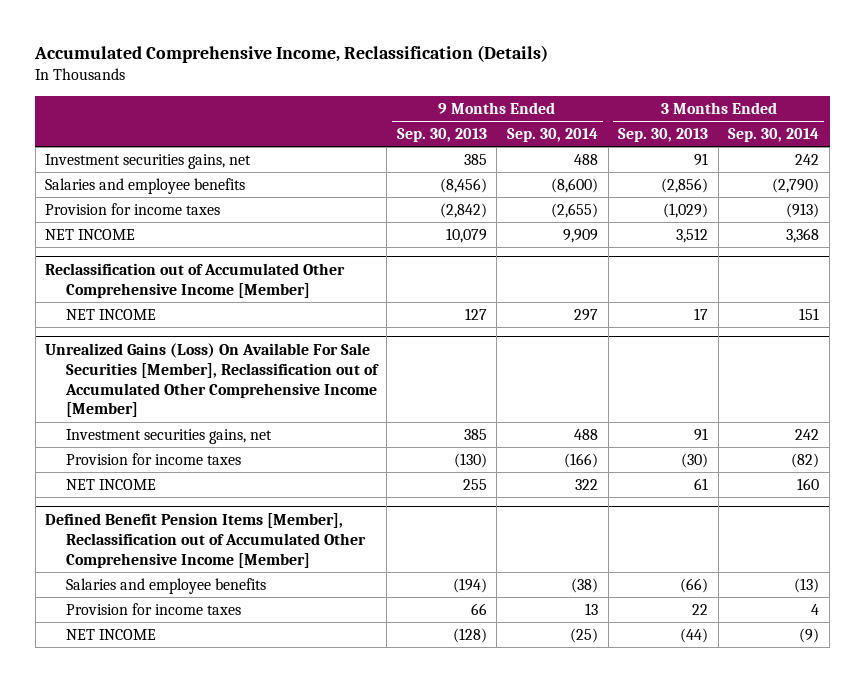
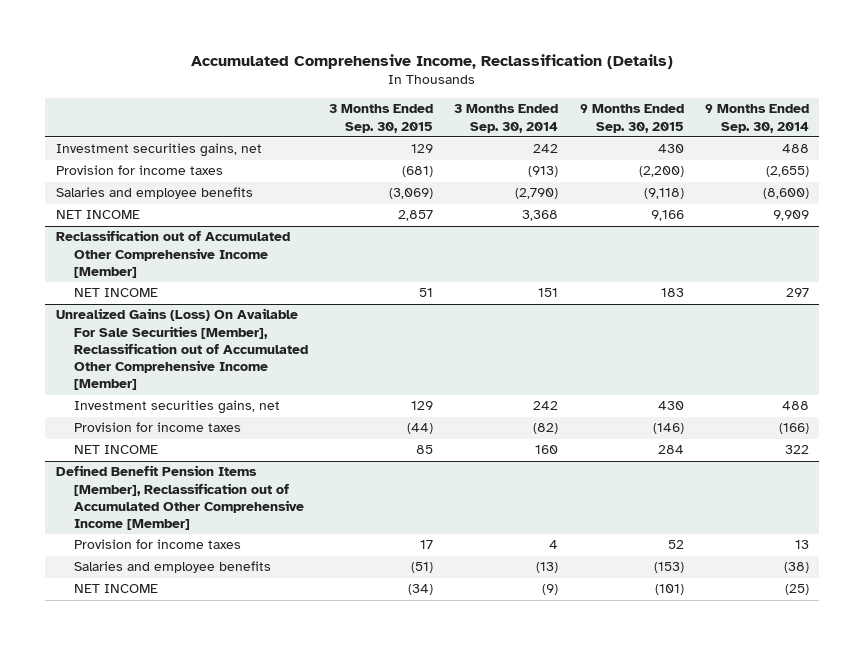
[396,127,487,142] Sep. 30, 2013 -> none
[618,127,709,142] Sep. 30, 2013 -> none
none -> [329,104,434,133] 3 Months Ended Sep. 30, 2015
none -> [579,104,684,133] 9 Months Ended Sep. 30, 2015
[45,177,246,194] Salaries and employee benefits -> [55,187,253,200] Salaries and employee benefits
[65,577,266,594] Salaries and employee benefits -> [74,561,272,574] Salaries and employee benefits

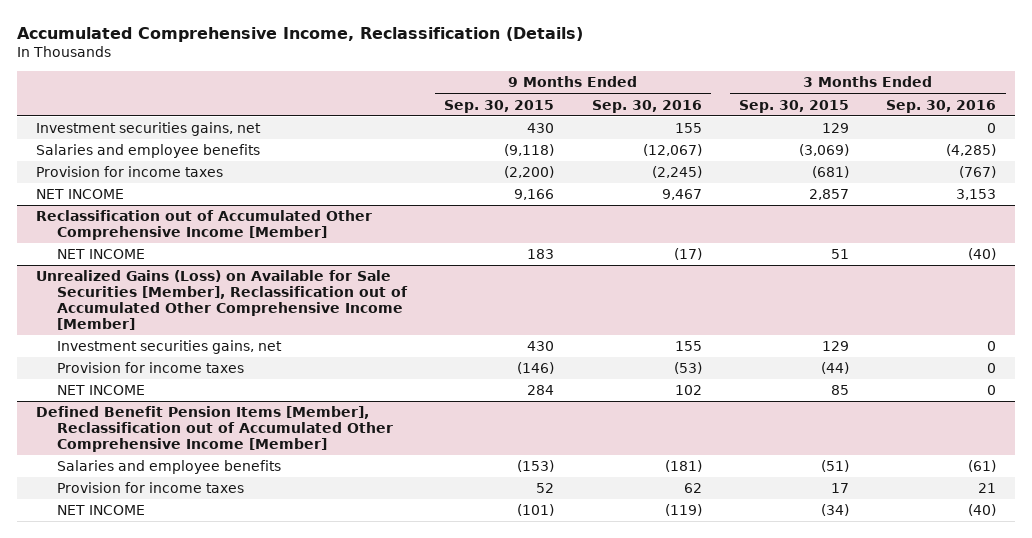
[454,104,559,133] 3 Months Ended Sep. 30, 2014 -> none
[704,104,809,133] 9 Months Ended Sep. 30, 2014 -> none
none -> [591,99,702,113] Sep. 30, 2016
none -> [886,99,997,113] Sep. 30, 2016
[55,165,223,176] Provision for income taxes -> [36,166,224,178] Provision for income taxes
[55,308,309,391] Unrealized Gains (Loss) On Available For Sale Securities [Member], Reclassification out of Accumulated Other Comprehensive Income [Member] -> [36,270,408,331] Unrealized Gains (Loss) on Available for Sale Securities [Member], Reclassification out of Accumulated Other Comprehensive Income [Member]
[74,539,242,550] Provision for income taxes -> [56,482,244,494] Provision for income taxes

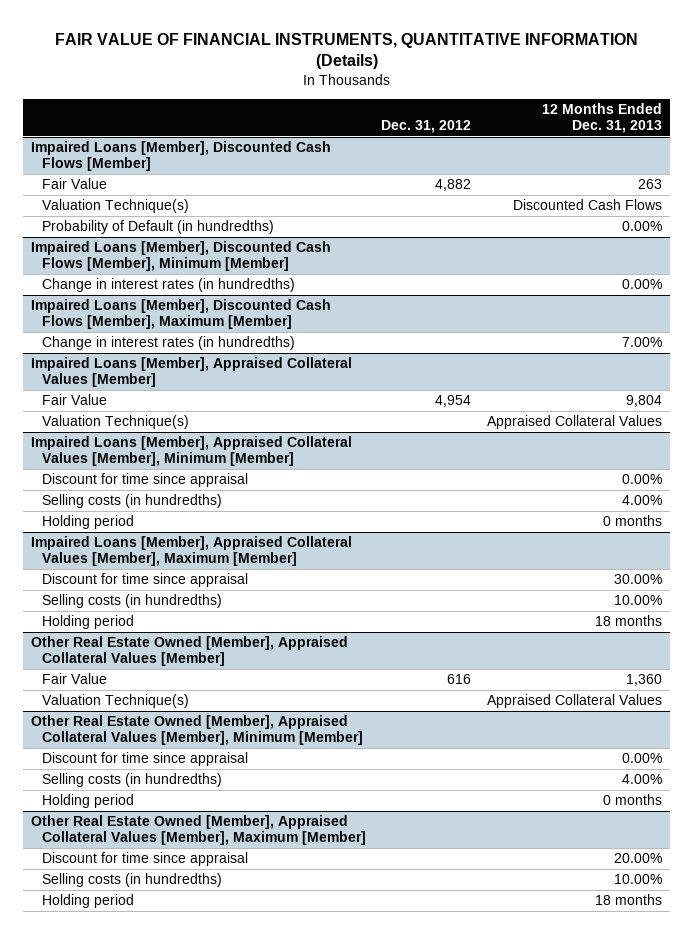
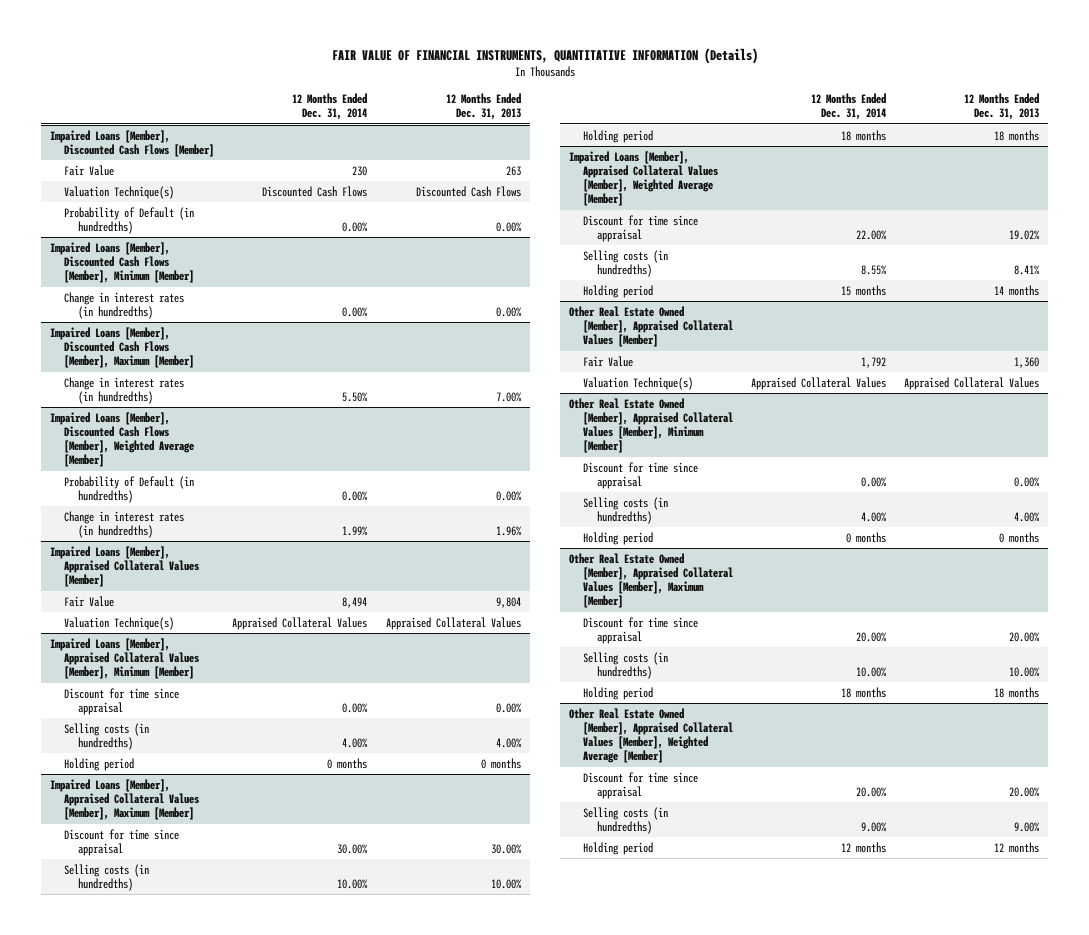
[381,120,472,134] Dec. 31, 2012 -> none
none -> [292,93,368,121] 12 Months Ended Dec. 31, 2014
none -> [50,411,195,468] Impaired Loans [Member], Discounted Cash Flows [Member], Weighted Average [Member]
none -> [64,475,195,503] Probability of Default (in hundredths)
none -> [64,510,185,538] Change in interest rates (in hundredths)
none -> [568,150,718,207] Impaired Loans [Member], Appraised Collateral Values [Member], Weighted Average [Member]
none -> [582,214,698,242] Discount for time since appraisal
none -> [582,249,668,277] Selling costs (in hundredths)
none -> [582,284,653,298] Holding period
none -> [568,707,733,764] Other Real Estate Owned [Member], Appraised Collateral Values [Member], Weighted Average [Member]
none -> [582,771,698,799] Discount for time since appraisal
none -> [582,806,668,834] Selling costs (in hundredths)
none -> [582,841,653,855] Holding period

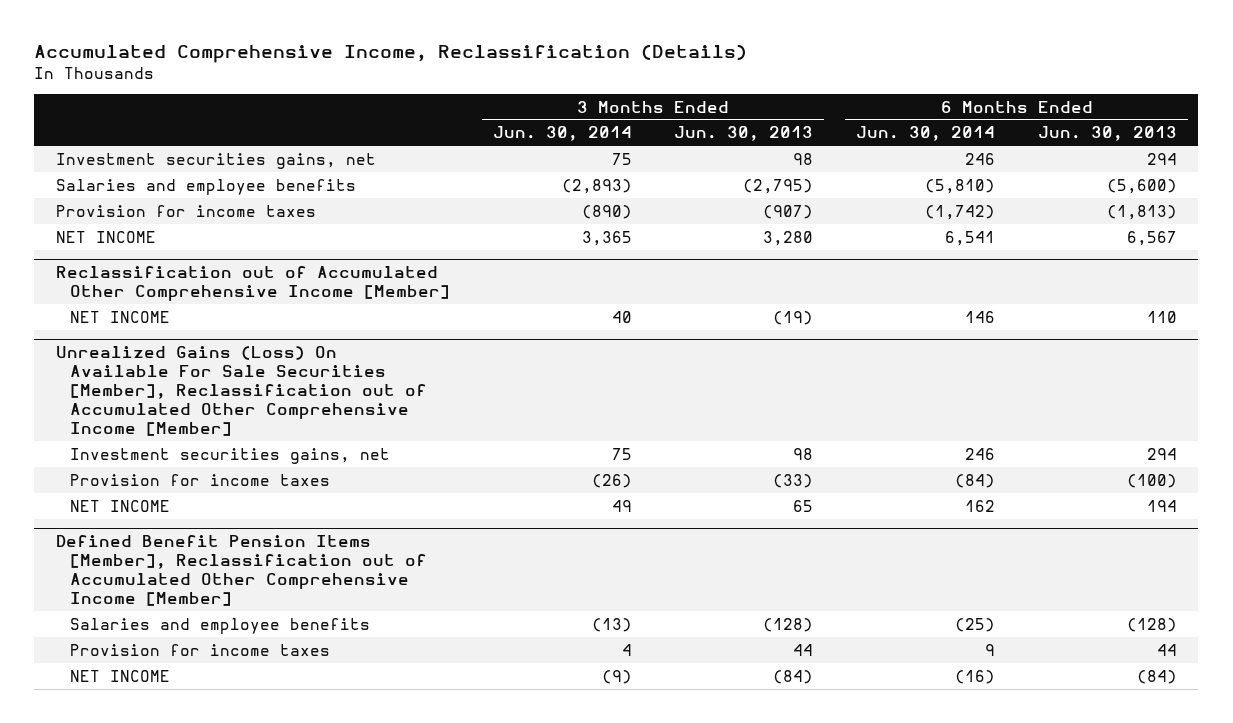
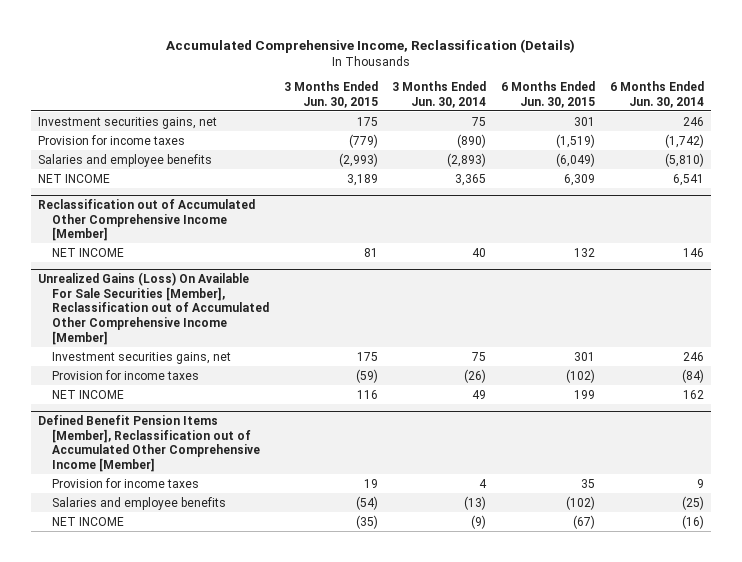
[674,126,814,142] Jun. 30, 2013 -> none
[1038,126,1178,142] Jun. 30, 2013 -> none
none -> [283,81,378,108] 3 Months Ended Jun. 30, 2015
none -> [500,81,595,108] 6 Months Ended Jun. 30, 2015
[55,178,356,195] Salaries and employee benefits -> [38,153,213,167] Salaries and employee benefits
[69,617,370,634] Salaries and employee benefits -> [51,496,226,510] Salaries and employee benefits

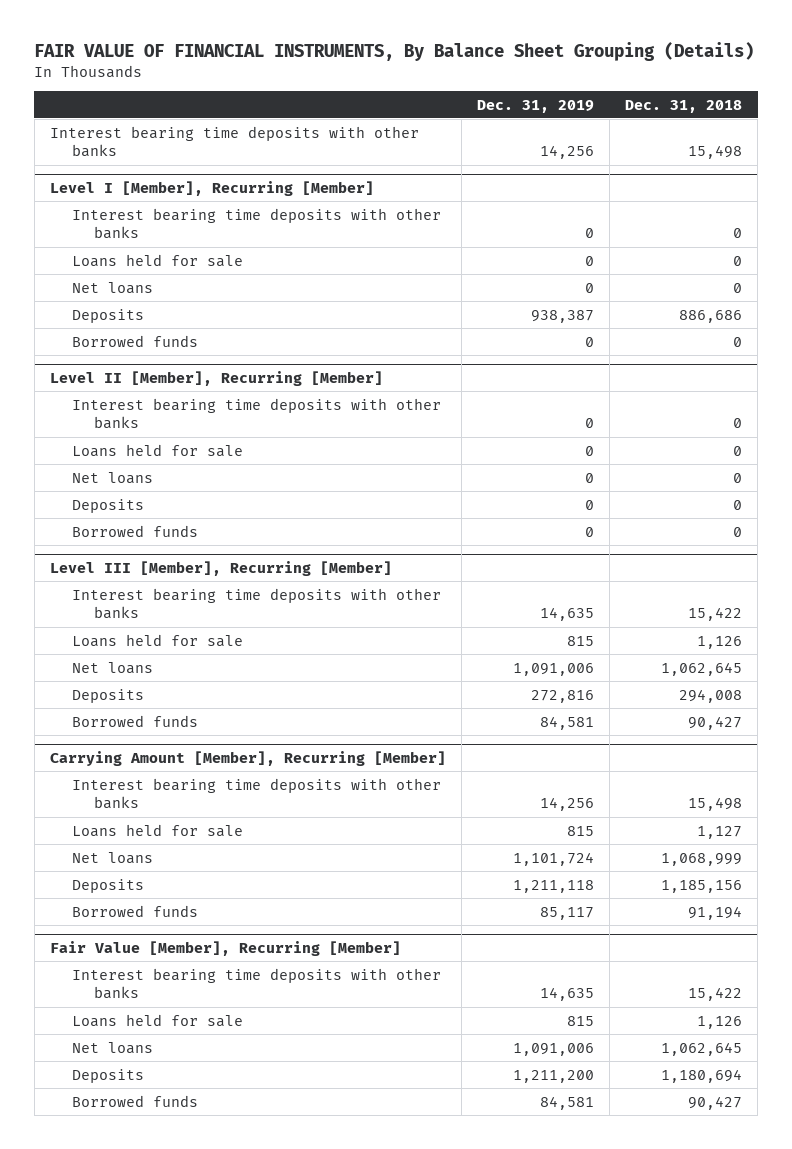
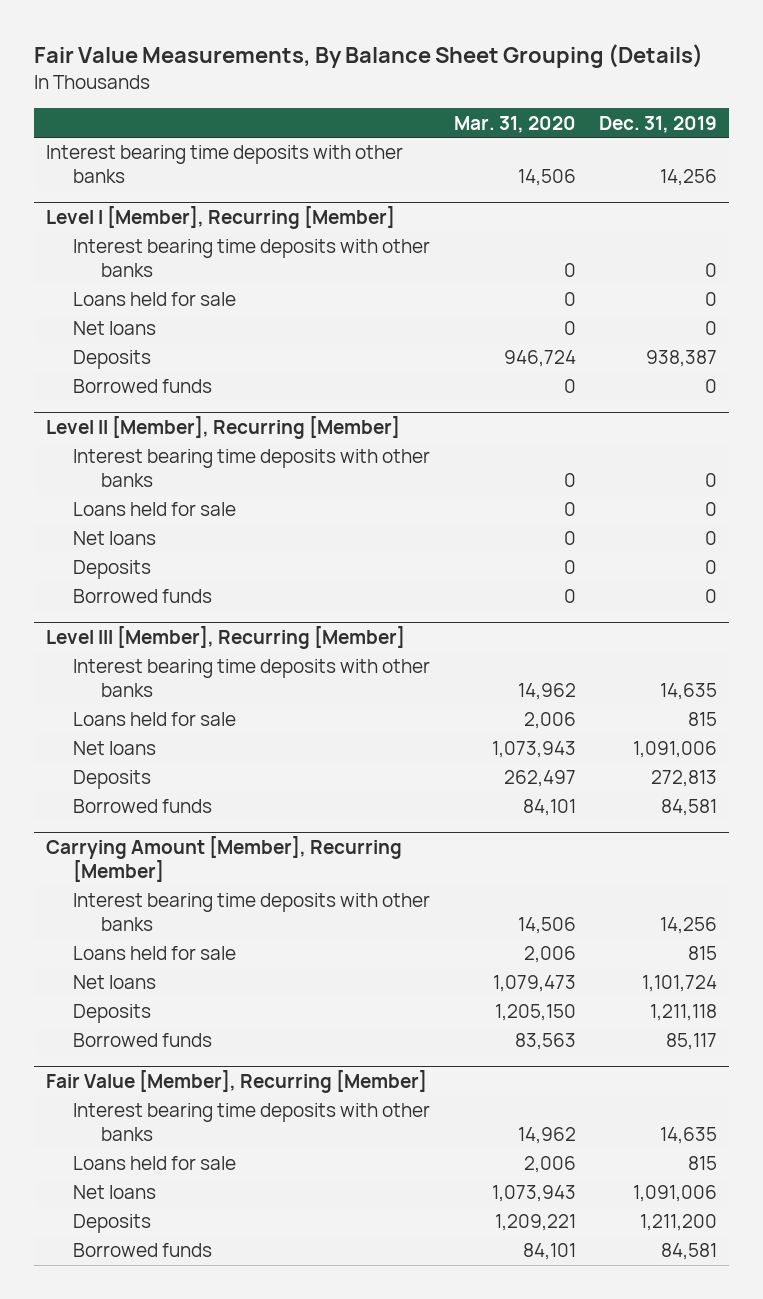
[34,41,755,61] FAIR VALUE OF FINANCIAL INSTRUMENTS, By Balance Sheet Grouping (Details) -> [33,44,703,69] Fair Value Measurements, By Balance Sheet Grouping (Details)
[625,99,743,113] Dec. 31, 2018 -> none
none -> [453,115,576,133] Mar. 31, 2020
[530,689,594,703] 272,816 -> [651,770,718,788] 272,813

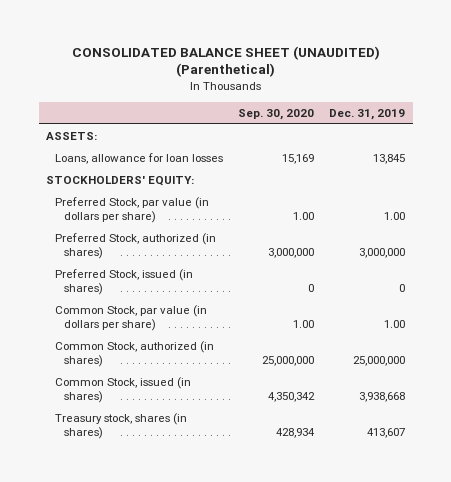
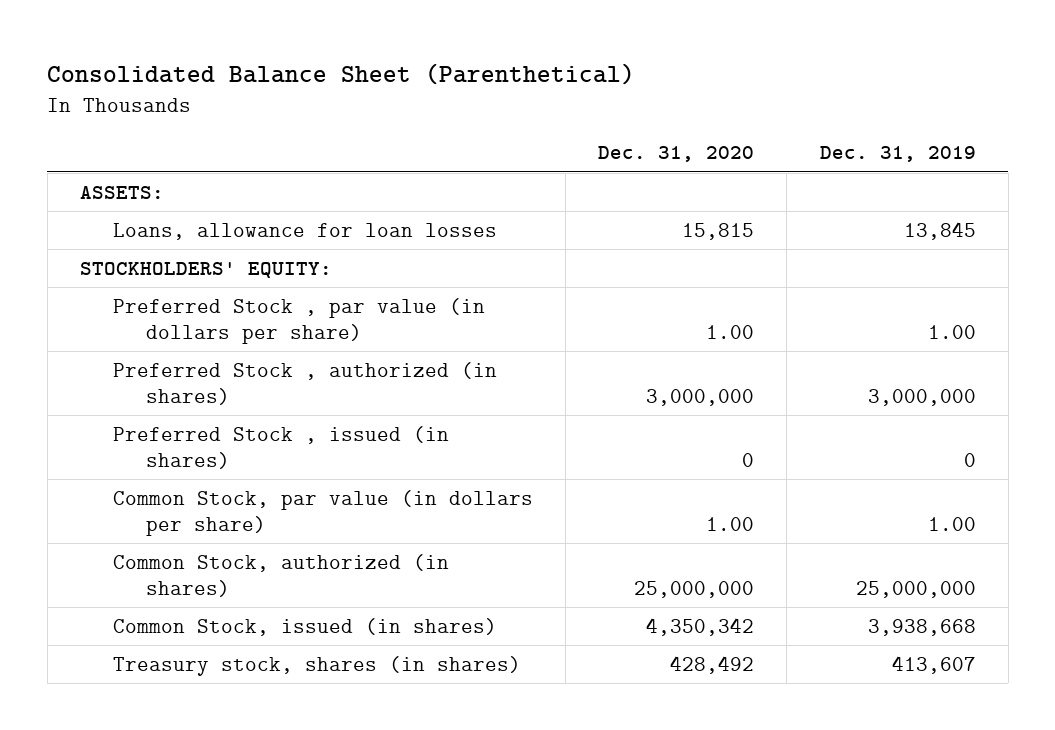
[71,45,380,78] CONSOLIDATED BALANCE SHEET (UNAUDITED) (Parenthetical) -> [47,62,636,85] Consolidated Balance Sheet (Parenthetical)
[238,108,315,120] Sep. 30, 2020 -> none
none -> [598,146,755,163] Dec. 31, 2020
[55,197,210,224] Preferred Stock, par value (in dollars per share) -> [113,297,486,345] Preferred Stock , par value (in dollars per share)
[55,233,217,260] Preferred Stock, authorized (in shares) -> [113,361,498,406] Preferred Stock , authorized (in shares)
[55,269,194,296] Preferred Stock, issued (in shares) -> [113,425,450,470] Preferred Stock , issued (in shares)

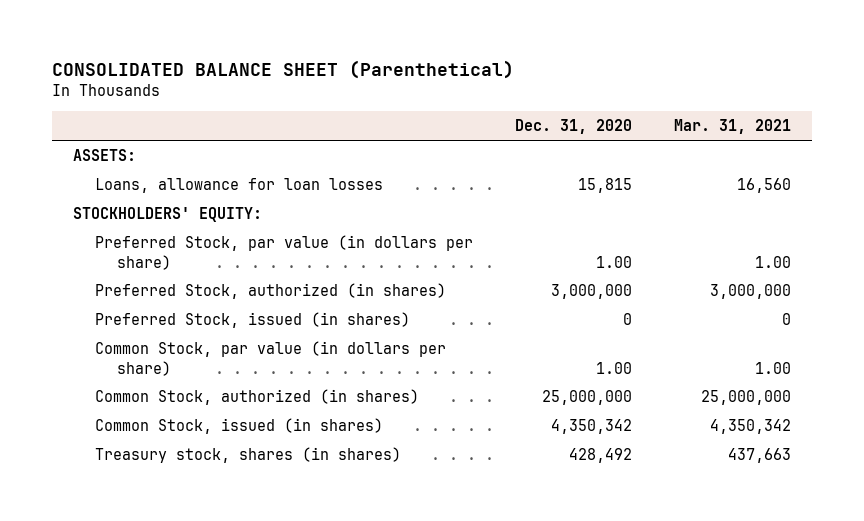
[47,62,636,85] Consolidated Balance Sheet (Parenthetical) -> [52,59,515,79] CONSOLIDATED BALANCE SHEET (Parenthetical)
[819,146,976,163] Dec. 31, 2019 -> none
none -> [673,119,791,135] Mar. 31, 2021
[113,297,486,345] Preferred Stock , par value (in dollars per share) -> [94,235,473,270] Preferred Stock, par value (in dollars per share)
[113,361,498,406] Preferred Stock , authorized (in shares) -> [94,283,446,300] Preferred Stock, authorized (in shares)
[113,425,450,470] Preferred Stock , issued (in shares) -> [94,312,410,329] Preferred Stock, issued (in shares)

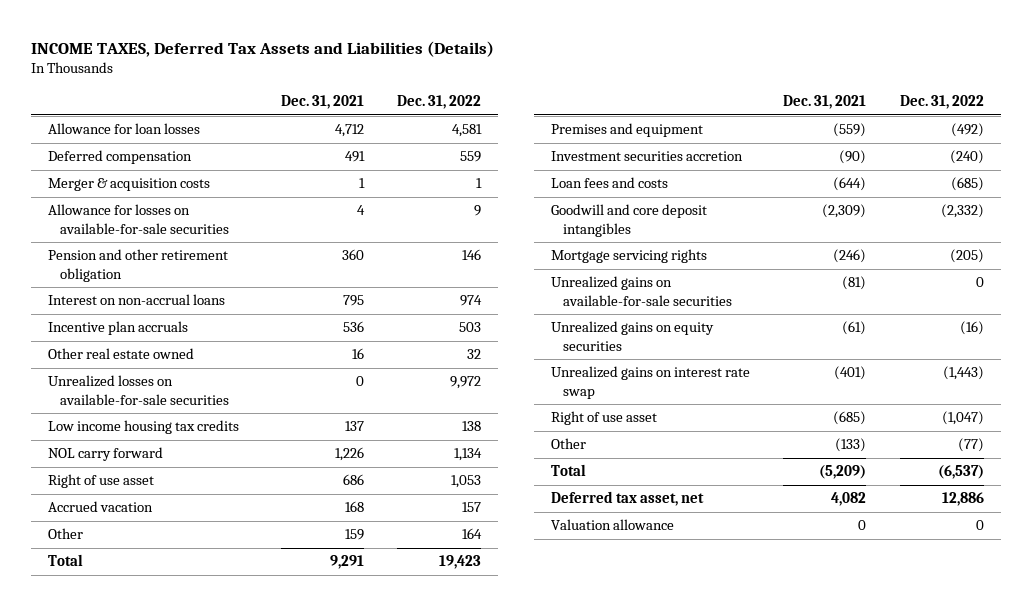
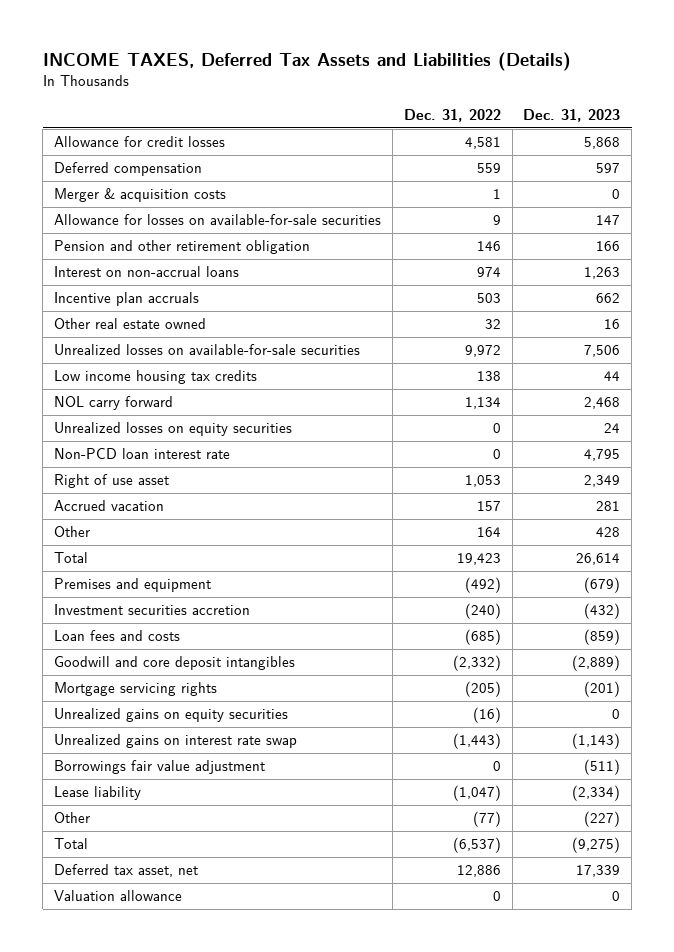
[280,94,364,109] Dec. 31, 2021 -> none
none -> [523,108,621,122] Dec. 31, 2023
[48,123,201,135] Allowance for loan losses -> [54,136,226,148] Allowance for credit losses
none -> [54,422,293,437] Unrealized losses on equity securities
none -> [54,448,231,460] Non-PCD loan interest rate
[550,276,733,306] Unrealized gains on available-for-sale securities -> none
none -> [54,760,266,775] Borrowings fair value adjustment
[550,411,657,426] Right of use asset -> [54,786,142,801] Lease liability

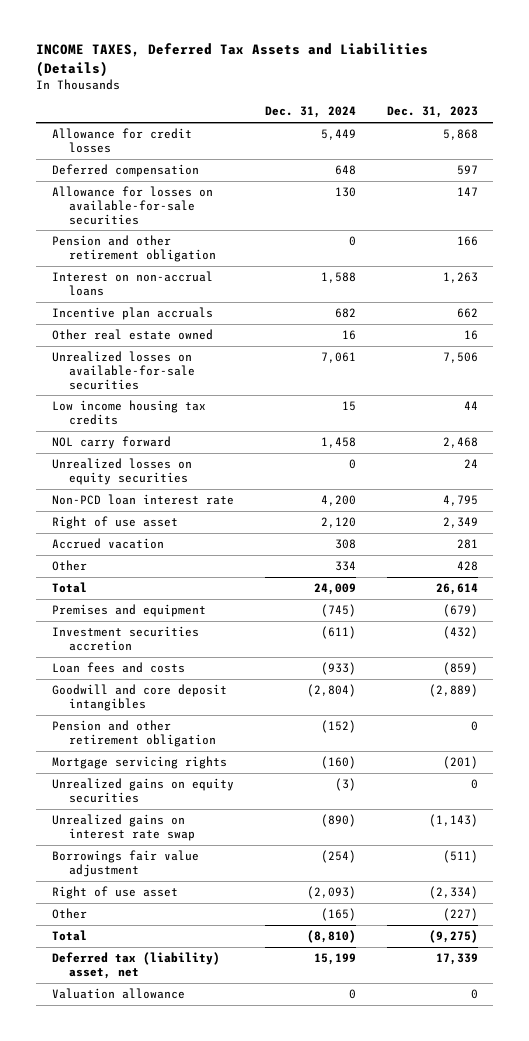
[403,108,501,122] Dec. 31, 2022 -> none
none -> [264,106,356,119] Dec. 31, 2024
[54,188,227,203] Merger & acquisition costs -> none
none -> [51,720,217,747] Pension and other retirement obligation
[54,786,142,801] Lease liability -> [51,886,178,900] Right of use asset
[54,864,199,878] Deferred tax asset, net -> [51,952,220,979] Deferred tax (liability) asset, net

